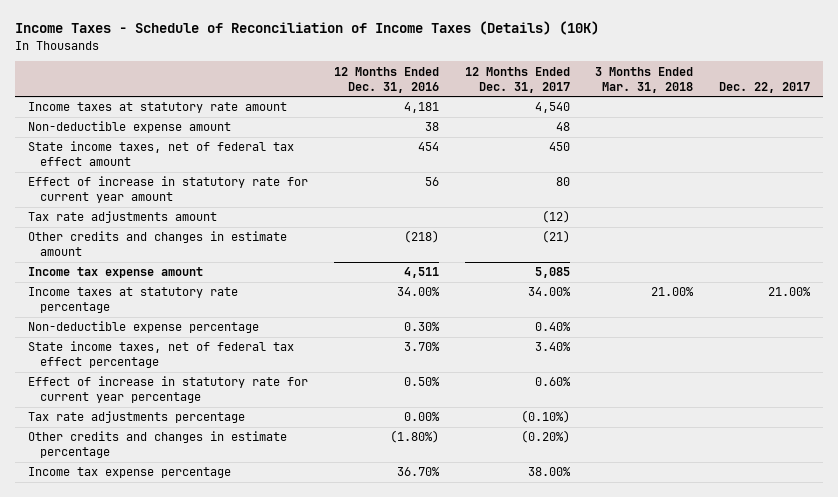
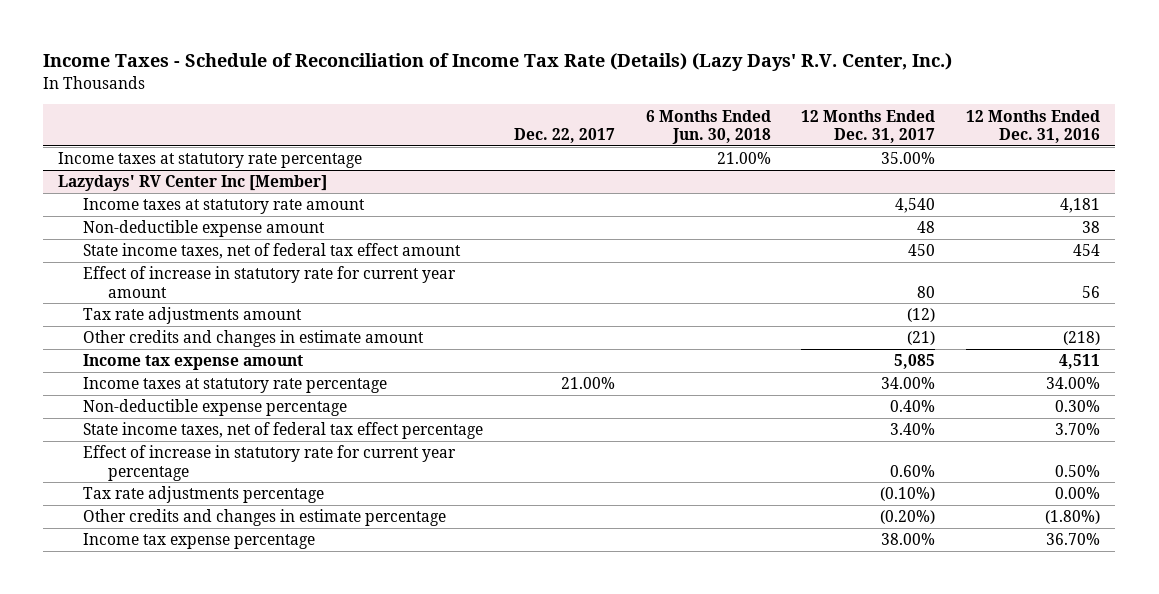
[15,21,600,36] Income Taxes - Schedule of Reconciliation of Income Taxes (Details) (10K) -> [43,53,953,72] Income Taxes - Schedule of Reconciliation of Income Tax Rate (Details) (Lazy Days' R.V. Center, Inc.)
[595,66,694,93] 3 Months Ended Mar. 31, 2018 -> none
none -> [645,109,771,145] 6 Months Ended Jun. 30, 2018
none -> [58,152,363,169] Income taxes at statutory rate percentage
none -> [58,175,328,192] Lazydays' RV Center Inc [Member]

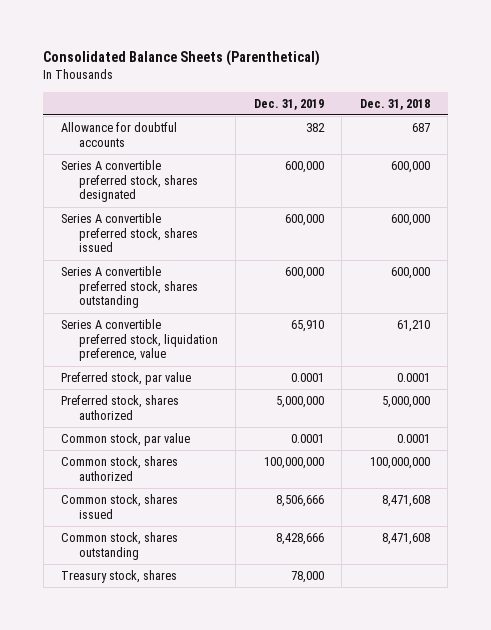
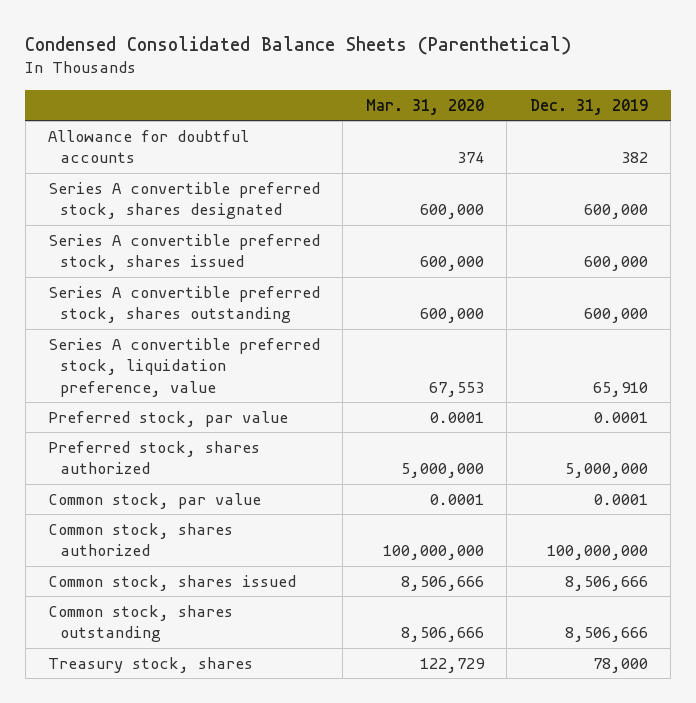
[43,50,321,67] Consolidated Balance Sheets (Parenthetical) -> [25,35,572,55] Condensed Consolidated Balance Sheets (Parenthetical)
[359,98,430,110] Dec. 31, 2018 -> none
none -> [365,98,484,115] Mar. 31, 2020
[275,532,324,545] 8,428,666 -> [564,627,648,643] 8,506,666

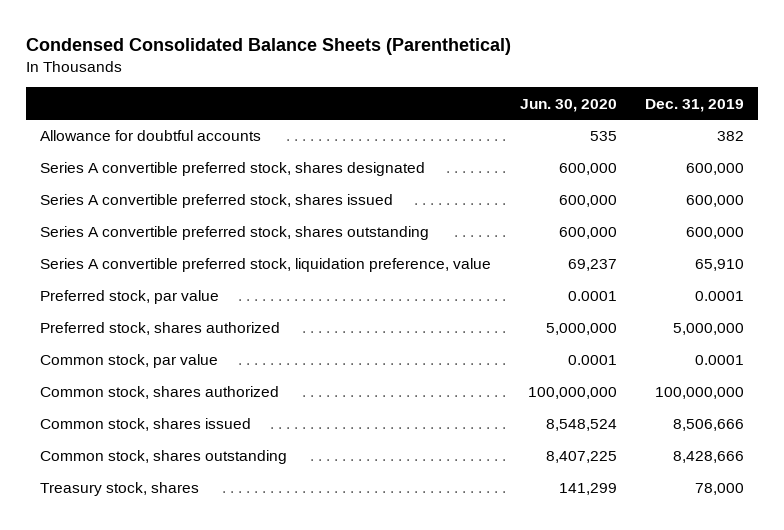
[365,98,484,115] Mar. 31, 2020 -> none
none -> [519,98,617,112] Jun. 30, 2020
[564,627,648,643] 8,506,666 -> [672,451,744,464] 8,428,666

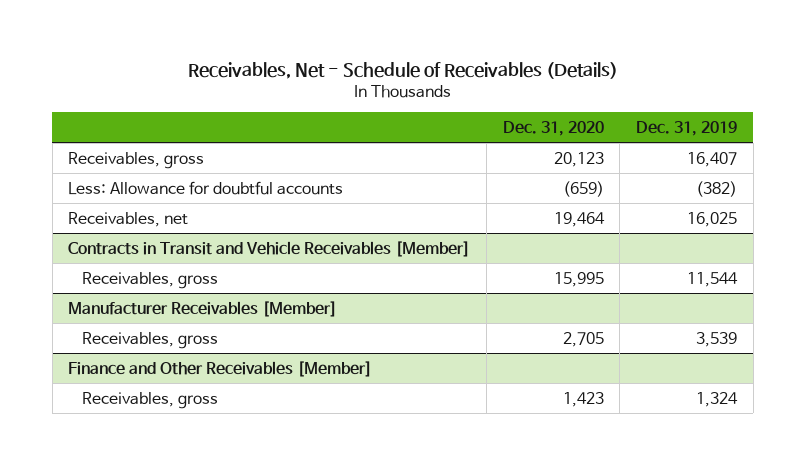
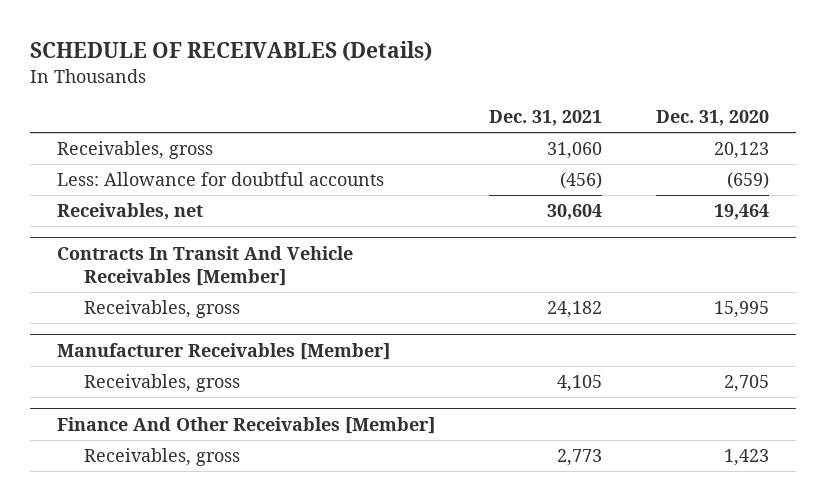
[187,61,618,79] Receivables, Net - Schedule of Receivables (Details) -> [30,41,433,62] SCHEDULE OF RECEIVABLES (Details)
[636,120,738,136] Dec. 31, 2019 -> none
none -> [489,110,603,127] Dec. 31, 2021
[68,240,471,257] Contracts in Transit and Vehicle Receivables [Member] -> [57,245,354,286] Contracts In Transit And Vehicle Receivables [Member]
[68,360,373,377] Finance and Other Receivables [Member] -> [57,416,436,434] Finance And Other Receivables [Member]

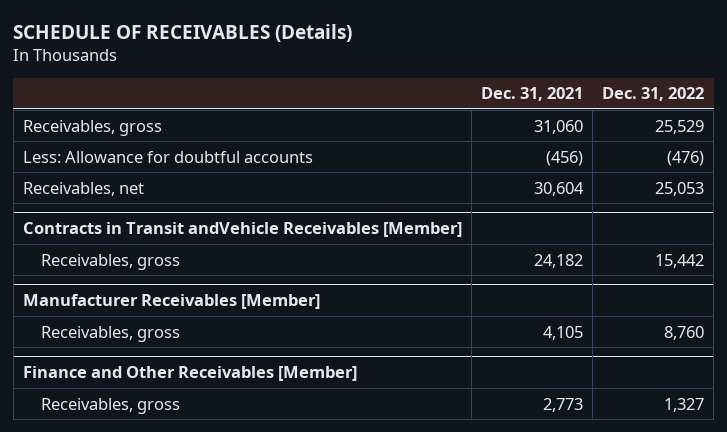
[656,110,770,127] Dec. 31, 2020 -> none
none -> [602,87,705,102] Dec. 31, 2022
[57,245,354,286] Contracts In Transit And Vehicle Receivables [Member] -> [23,222,463,238] Contracts in Transit andVehicle Receivables [Member]
[57,416,436,434] Finance And Other Receivables [Member] -> [23,366,358,382] Finance and Other Receivables [Member]

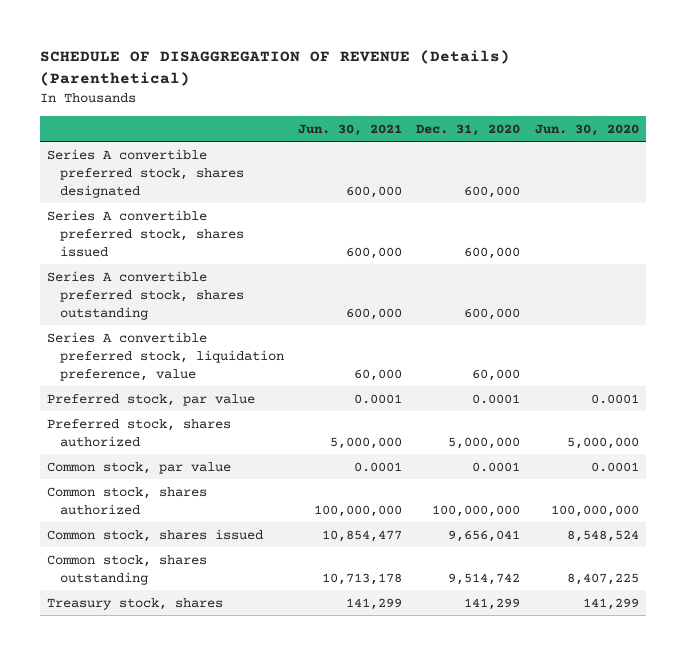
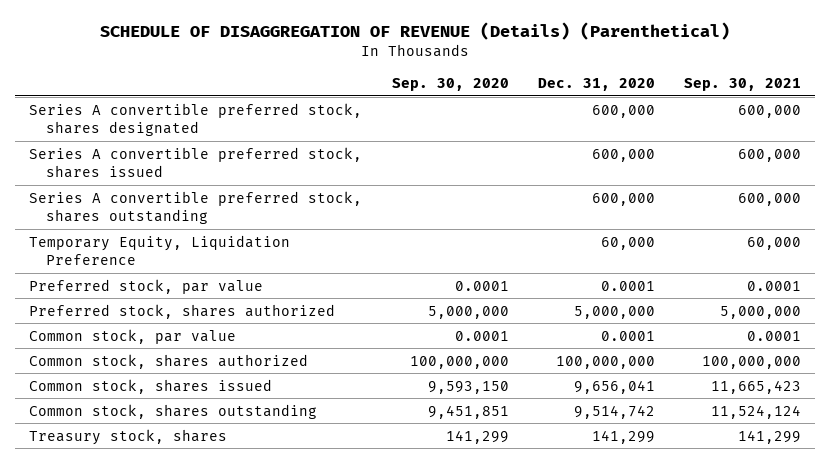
[297,123,402,136] Jun. 30, 2021 -> none
[534,123,639,136] Jun. 30, 2020 -> none
none -> [391,77,509,91] Sep. 30, 2020
none -> [683,77,801,91] Sep. 30, 2021
[46,331,284,382] Series A convertible preferred stock, liquidation preference, value -> [29,234,291,265] Temporary Equity, Liquidation Preference

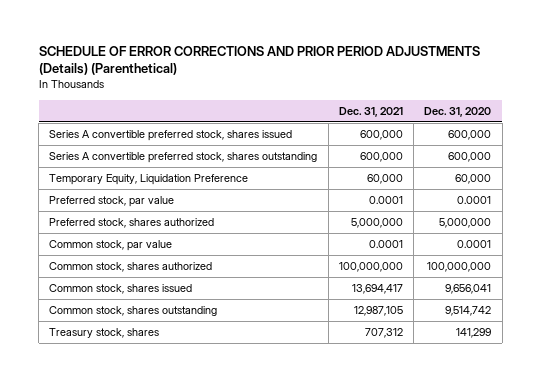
[100,21,731,40] SCHEDULE OF DISAGGREGATION OF REVENUE (Details) (Parenthetical) -> [38,45,480,76] SCHEDULE OF ERROR CORRECTIONS AND PRIOR PERIOD ADJUSTMENTS (Details) (Parenthetical)
[391,77,509,91] Sep. 30, 2020 -> none
[683,77,801,91] Sep. 30, 2021 -> none
none -> [338,106,403,117] Dec. 31, 2021
[29,102,363,136] Series A convertible preferred stock, shares designated -> none

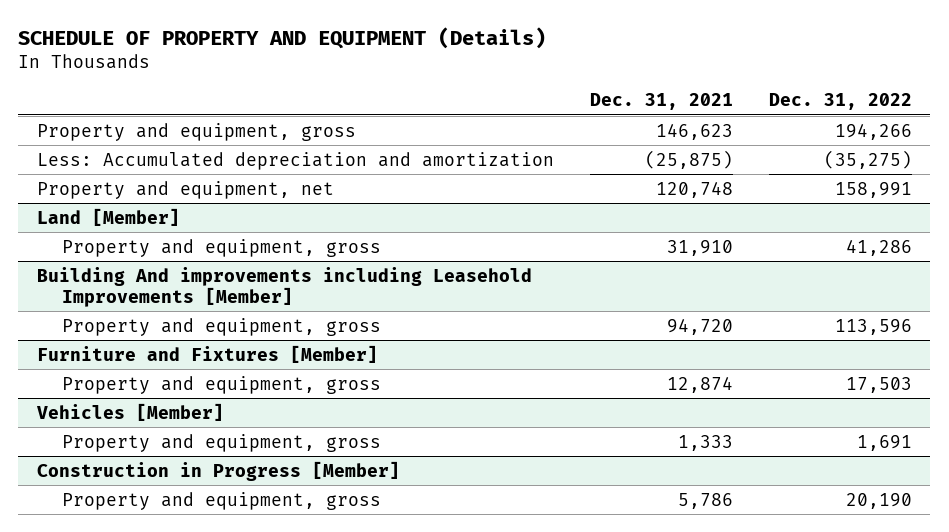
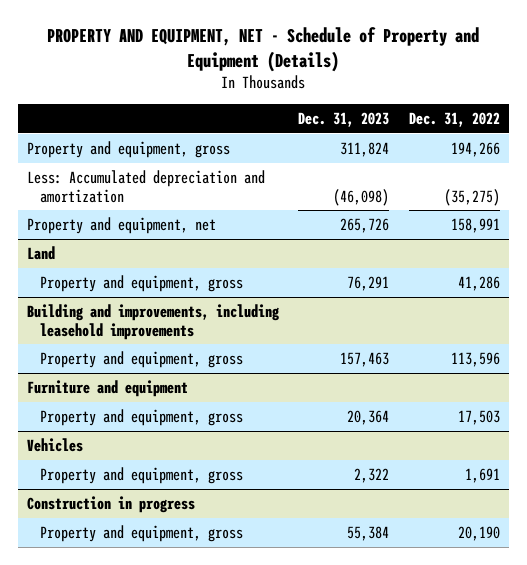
[18,27,547,50] SCHEDULE OF PROPERTY AND EQUIPMENT (Details) -> [47,27,480,72] PROPERTY AND EQUIPMENT, NET - Schedule of Property and Equipment (Details)
[589,93,733,111] Dec. 31, 2021 -> none
none -> [298,112,390,128] Dec. 31, 2023
[36,207,180,226] Land [Member] -> [27,245,56,260] Land
[36,266,532,307] Building And improvements including Leasehold Improvements [Member] -> [27,303,281,340] Building and improvements, including leasehold improvements
[36,344,378,363] Furniture and Fixtures [Member] -> [27,379,189,397] Furniture and equipment
[35,402,224,421] Vehicles [Member] -> [27,437,84,452] Vehicles
[36,460,400,481] Construction in Progress [Member] -> [27,495,196,513] Construction in progress

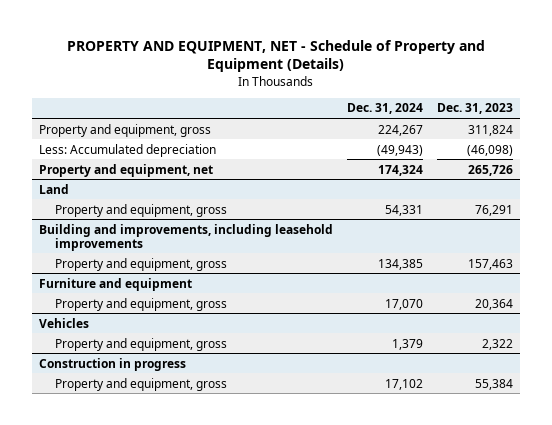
[408,112,500,128] Dec. 31, 2022 -> none
none -> [346,103,423,115] Dec. 31, 2024
[27,169,266,203] Less: Accumulated depreciation and amortization -> [38,143,216,157] Less: Accumulated depreciation

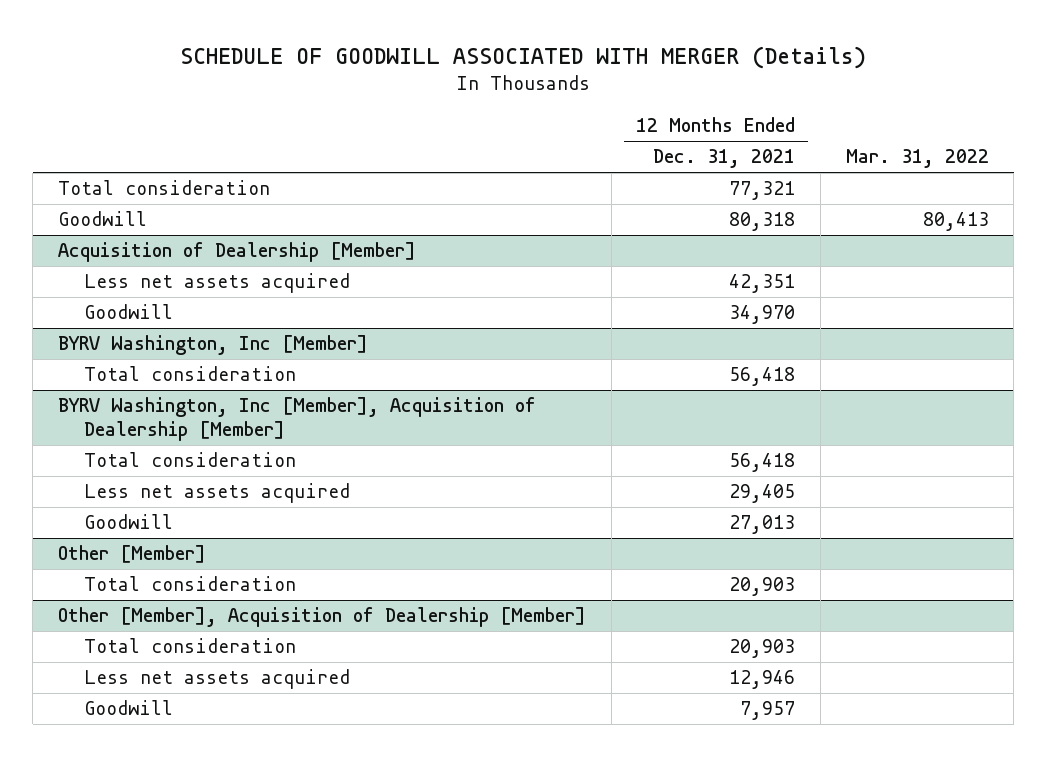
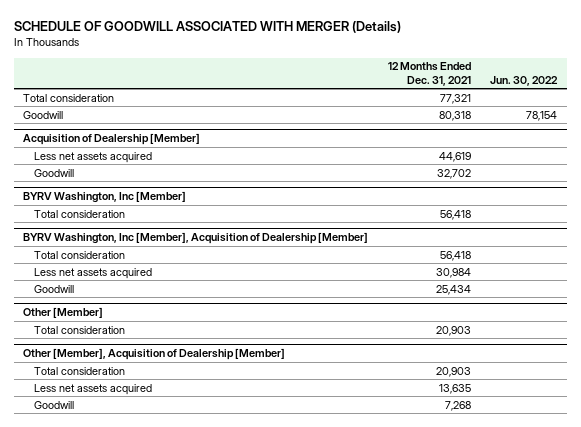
[845,149,989,169] Mar. 31, 2022 -> none
none -> [490,75,559,86] Jun. 30, 2022
[729,274,796,294] 42,351 -> [438,151,471,162] 44,619
[729,305,796,325] 34,970 -> [436,168,471,179] 32,702
[729,484,796,504] 29,405 -> [435,267,471,278] 30,984
[729,515,796,535] 27,013 -> [435,284,471,295] 25,434
[729,670,796,690] 12,946 -> [438,383,471,394] 13,635
[740,701,796,721] 7,957 -> [444,400,471,411] 7,268

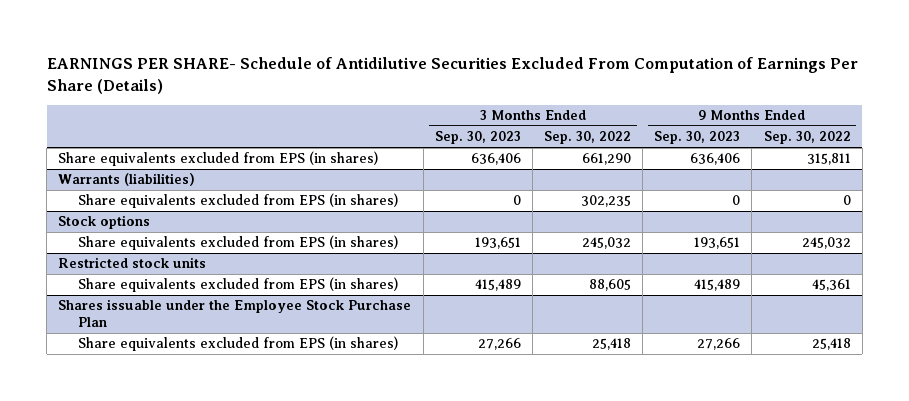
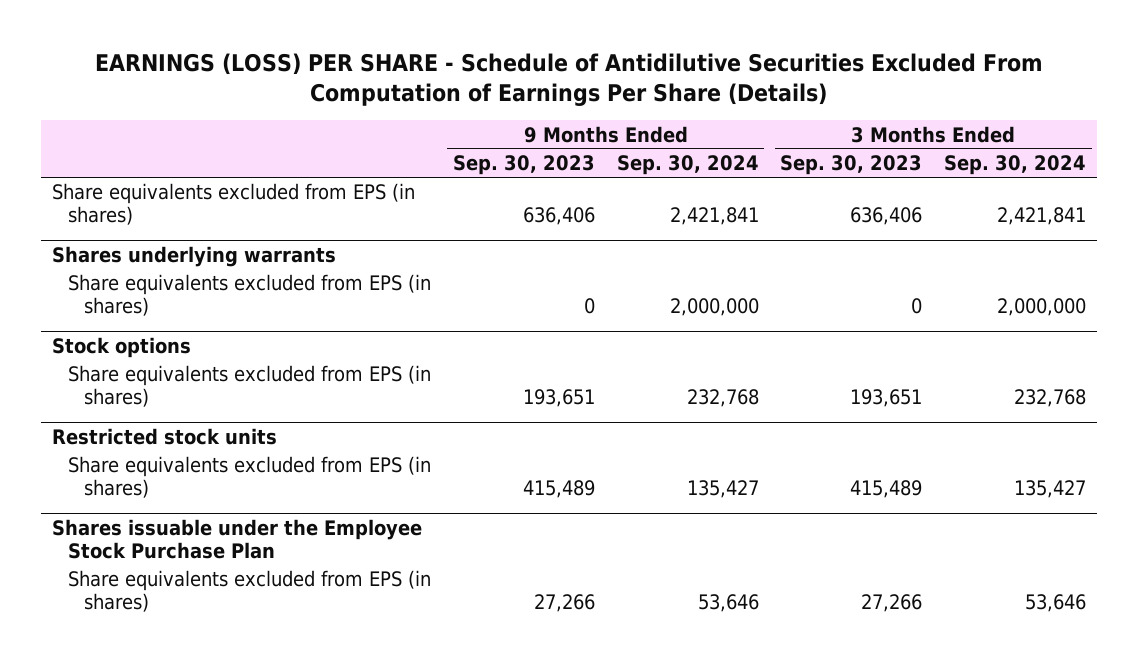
[46,56,858,94] EARNINGS PER SHARE- Schedule of Antidilutive Securities Excluded From Computation of Earnings Per Share (Details) -> [95,52,1044,106] EARNINGS (LOSS) PER SHARE - Schedule of Antidilutive Securities Excluded From Computation of Earnings Per Share (Details)
[543,131,631,145] Sep. 30, 2022 -> none
[763,131,851,145] Sep. 30, 2022 -> none
none -> [616,154,759,175] Sep. 30, 2024
none -> [944,154,1087,175] Sep. 30, 2024
[58,173,196,187] Warrants (liabilities) -> [51,245,336,267] Shares underlying warrants

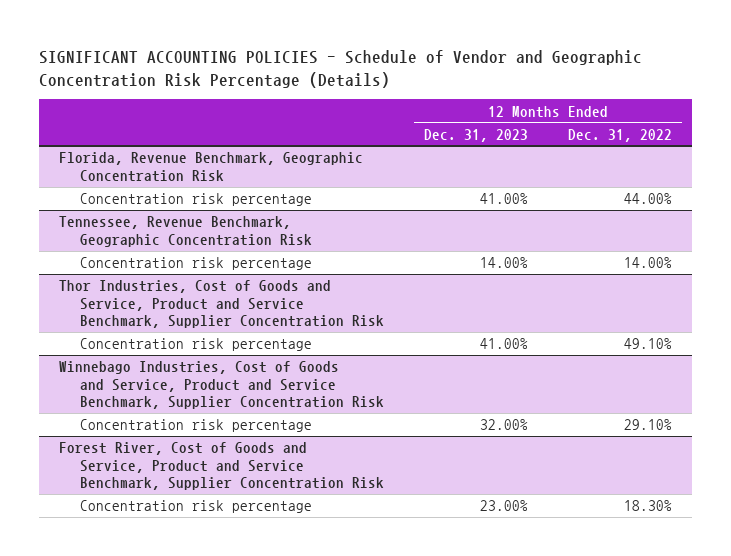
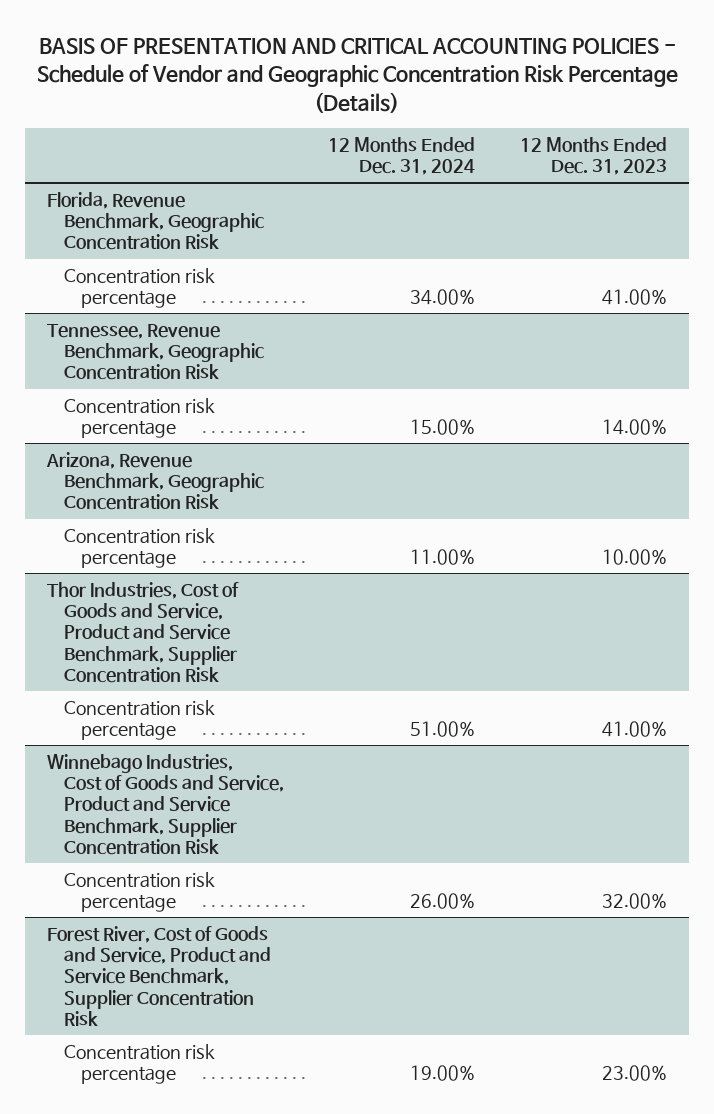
[39,49,643,88] SIGNIFICANT ACCOUNTING POLICIES - Schedule of Vendor and Geographic Concentration Risk Percentage (Details) -> [36,38,678,113] BASIS OF PRESENTATION AND CRITICAL ACCOUNTING POLICIES - Schedule of Vendor and Geographic Concentration Risk Percentage (Details)
[567,128,672,142] Dec. 31, 2022 -> none
none -> [328,136,476,176] 12 Months Ended Dec. 31, 2024
none -> [46,452,265,511] Arizona, Revenue Benchmark, Geographic Concentration Risk
none -> [64,528,216,569] Concentration risk percentage

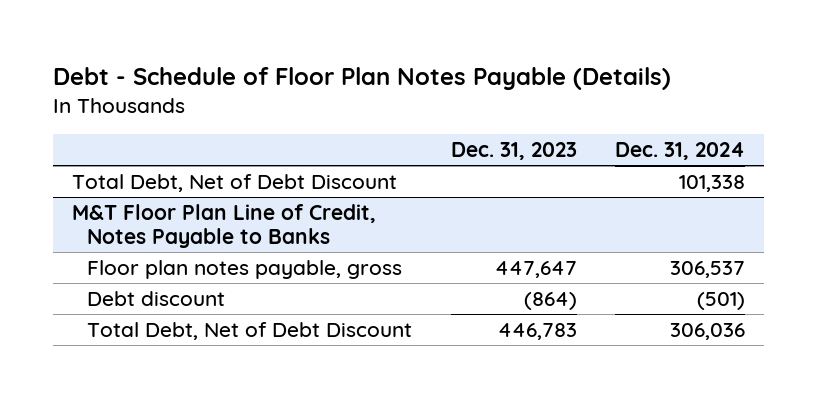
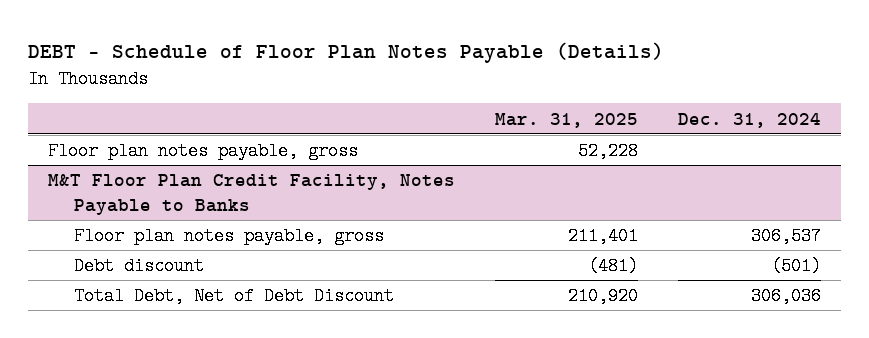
[52,67,671,91] Debt - Schedule of Floor Plan Notes Payable (Details) -> [28,42,665,64] DEBT - Schedule of Floor Plan Notes Payable (Details)
[450,142,577,161] Dec. 31, 2023 -> none
none -> [495,112,639,128] Mar. 31, 2025
[71,174,397,193] Total Debt, Net of Debt Discount -> none
none -> [48,142,359,161] Floor plan notes payable, gross
[71,204,376,249] M&T Floor Plan Line of Credit, Notes Payable to Banks -> [48,174,456,216] M&T Floor Plan Credit Facility, Notes Payable to Banks

